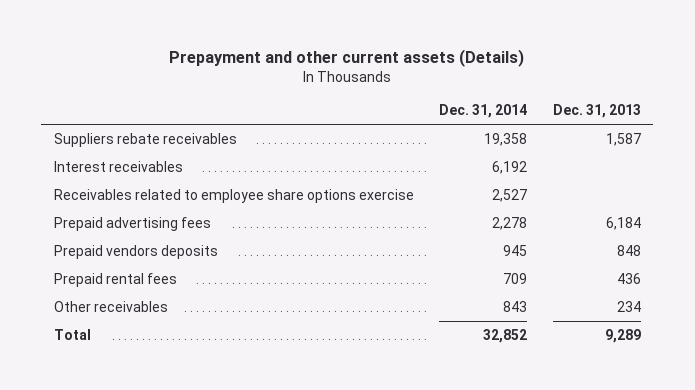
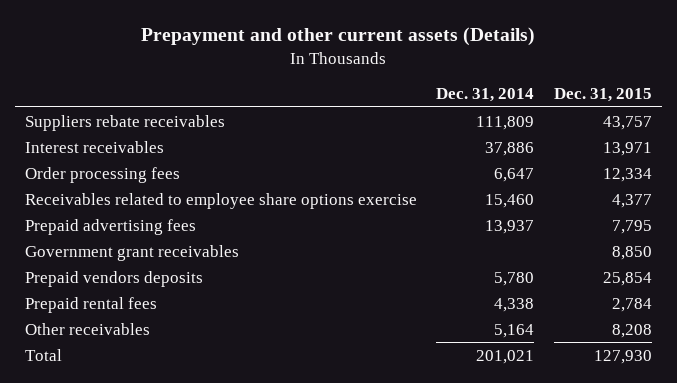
[552,104,641,119] Dec. 31, 2013 -> none
none -> [554,88,653,103] Dec. 31, 2015
[484,132,528,146] 19,358 -> [476,115,535,130] 111,809
[492,160,528,174] 6,192 -> [485,141,535,156] 37,886
none -> [24,166,180,183] Order processing fees
[492,188,528,202] 2,527 -> [485,193,535,208] 15,460
[492,216,528,230] 2,278 -> [485,219,535,234] 13,937
none -> [24,244,239,261] Government grant receivables
[503,244,528,256] 945 -> [494,271,535,286] 5,780
[503,272,528,284] 709 -> [494,297,535,312] 4,338
[503,300,528,312] 843 -> [494,323,535,338] 5,164
[483,328,528,343] 32,852 -> [476,349,535,364] 201,021

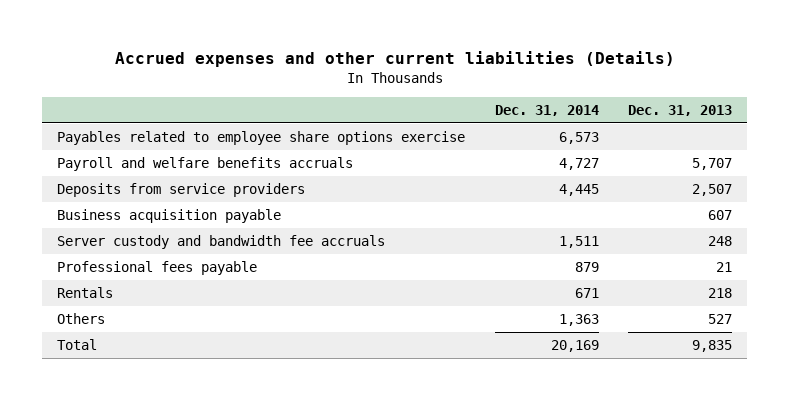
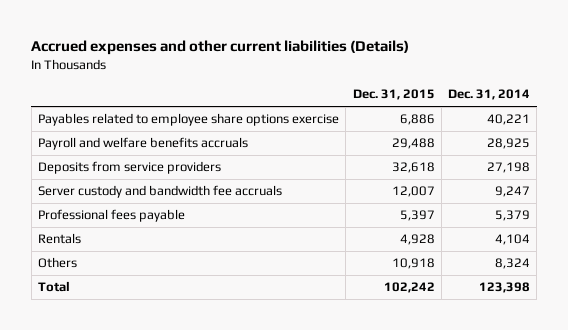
[628,104,733,116] Dec. 31, 2013 -> none
none -> [352,89,435,101] Dec. 31, 2015
[57,209,282,224] Business acquisition payable -> none
[558,132,599,145] 6,573 -> [487,114,531,126] 40,221
[558,158,599,171] 4,727 -> [487,138,531,150] 28,925
[558,184,599,197] 4,445 -> [487,162,531,174] 27,198
[558,236,599,249] 1,511 -> [495,186,531,198] 9,247
[574,262,599,273] 879 -> [495,210,531,222] 5,379
[574,288,599,299] 671 -> [495,234,531,246] 4,104
[558,314,599,327] 1,363 -> [495,258,531,270] 8,324
[550,340,599,353] 20,169 -> [479,282,531,294] 123,398

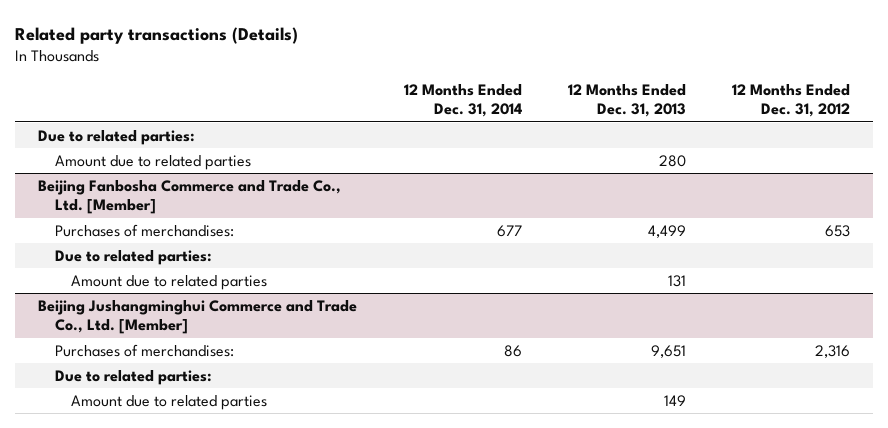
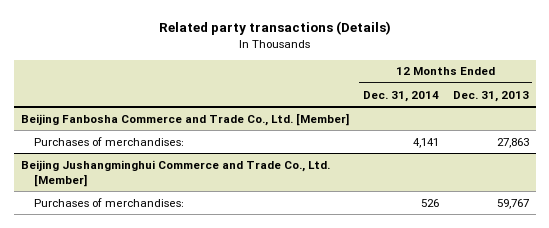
[731,83,850,118] 12 Months Ended Dec. 31, 2012 -> none
[38,129,196,145] Due to related parties: -> none
[54,154,251,170] Amount due to related parties -> none
[54,249,212,265] Due to related parties: -> none
[70,274,267,290] Amount due to related parties -> none
[496,224,522,237] 677 -> [412,137,439,148] 4,141
[647,224,686,238] 4,499 -> [496,137,529,148] 27,863
[54,369,212,385] Due to related parties: -> none
[70,394,267,410] Amount due to related parties -> none
[503,344,522,357] 86 -> [420,198,439,207] 526
[650,344,686,358] 9,651 -> [496,198,529,209] 59,767

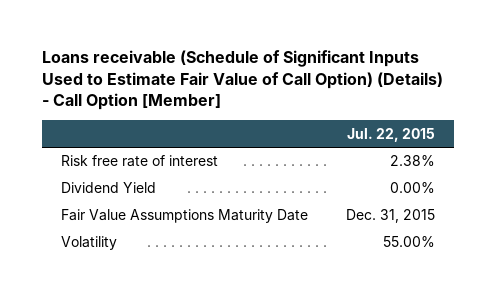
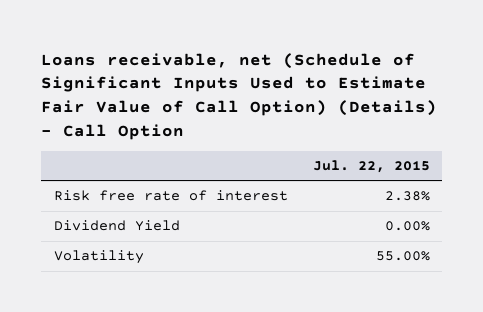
[42,50,444,111] Loans receivable (Schedule of Significant Inputs Used to Estimate Fair Value of Call Option) (Details) - Call Option [Member] -> [41,52,438,140] Loans receivable, net (Schedule of Significant Inputs Used to Estimate Fair Value of Call Option) (Details) - Call Option
[61,209,309,224] Fair Value Assumptions Maturity Date -> none

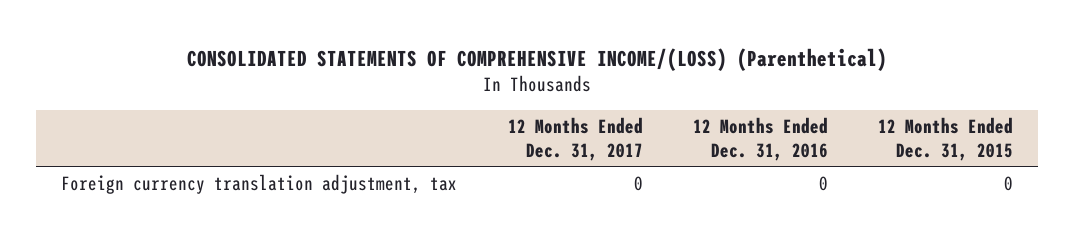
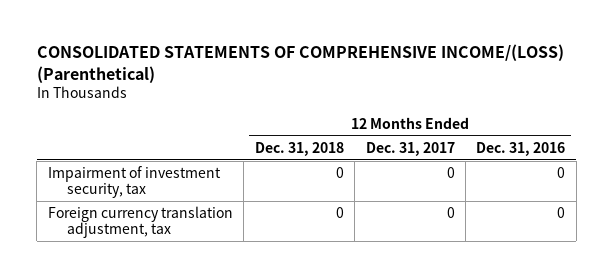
[877,116,1013,161] 12 Months Ended Dec. 31, 2015 -> none
none -> [254,141,344,156] Dec. 31, 2018
none -> [47,165,221,199] Impairment of investment security, tax

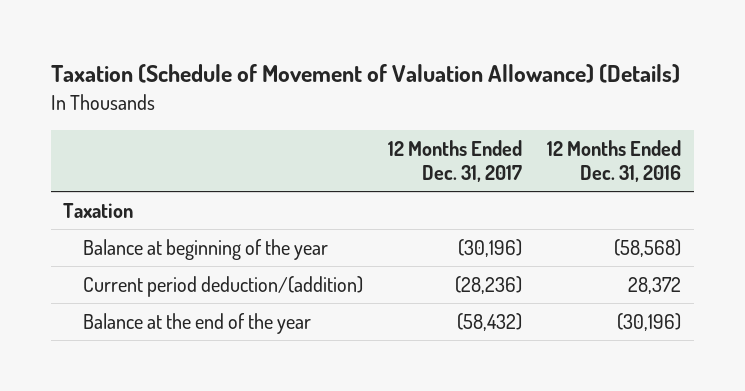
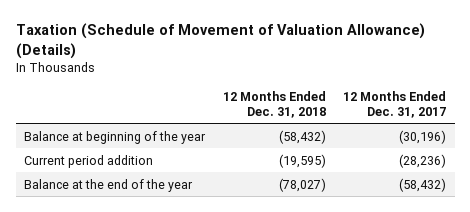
[547,139,682,183] 12 Months Ended Dec. 31, 2016 -> none
none -> [222,91,326,118] 12 Months Ended Dec. 31, 2018
[63,202,134,218] Taxation -> none
[83,275,364,297] Current period deduction/(addition) -> [24,154,154,168] Current period addition

